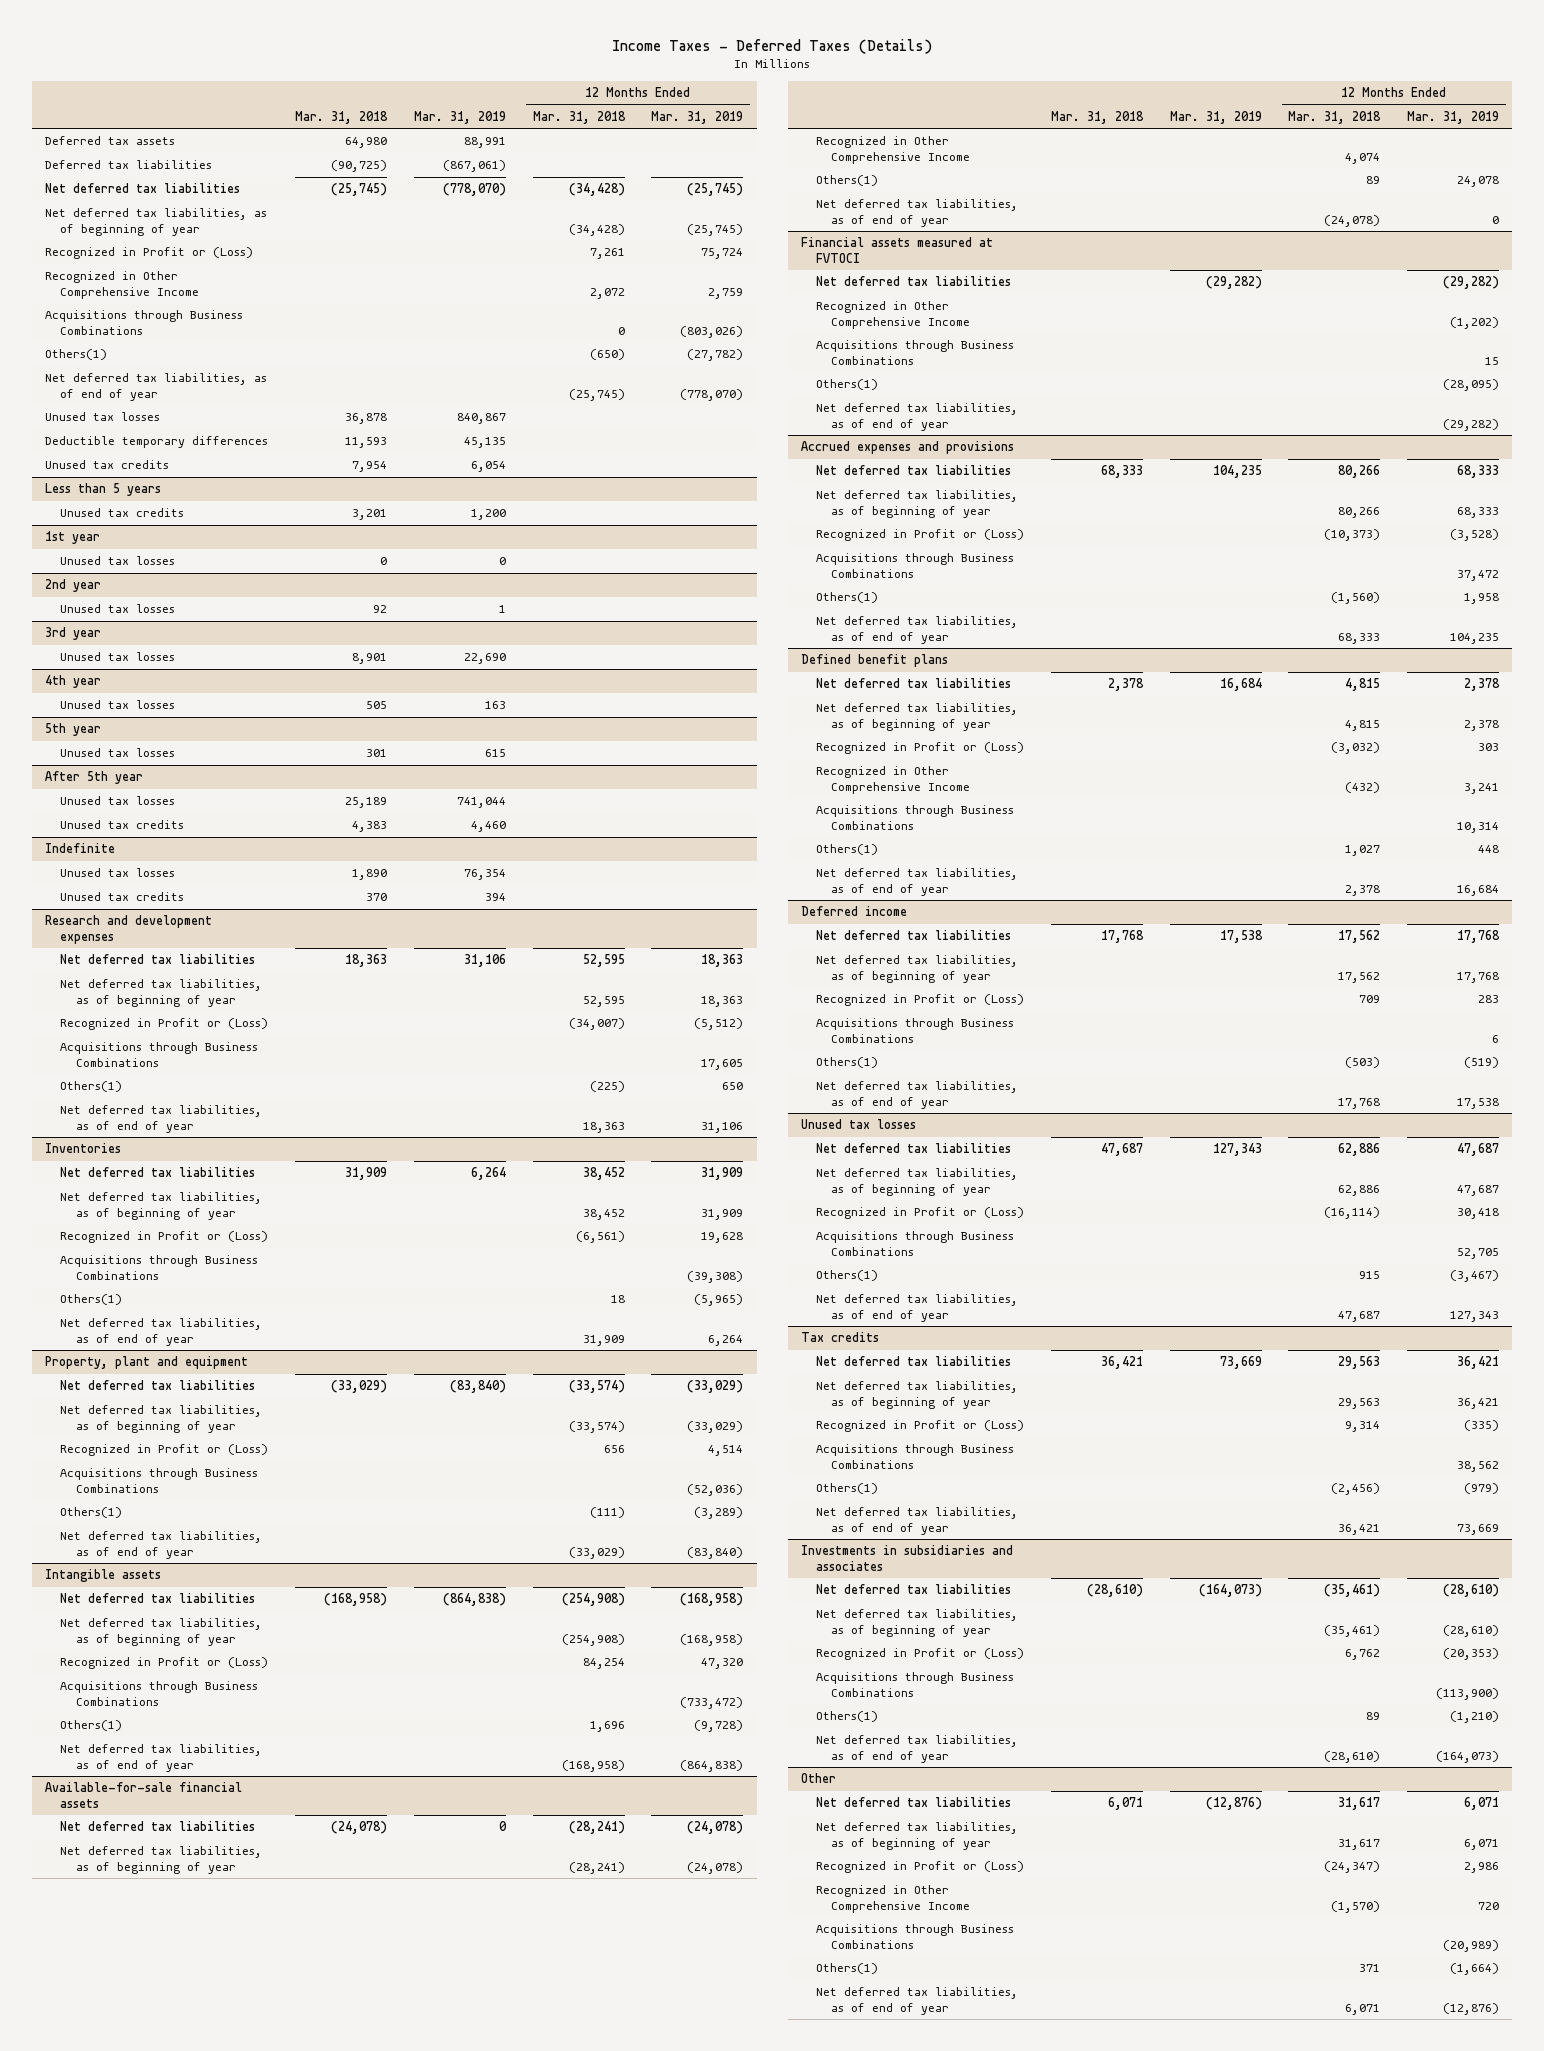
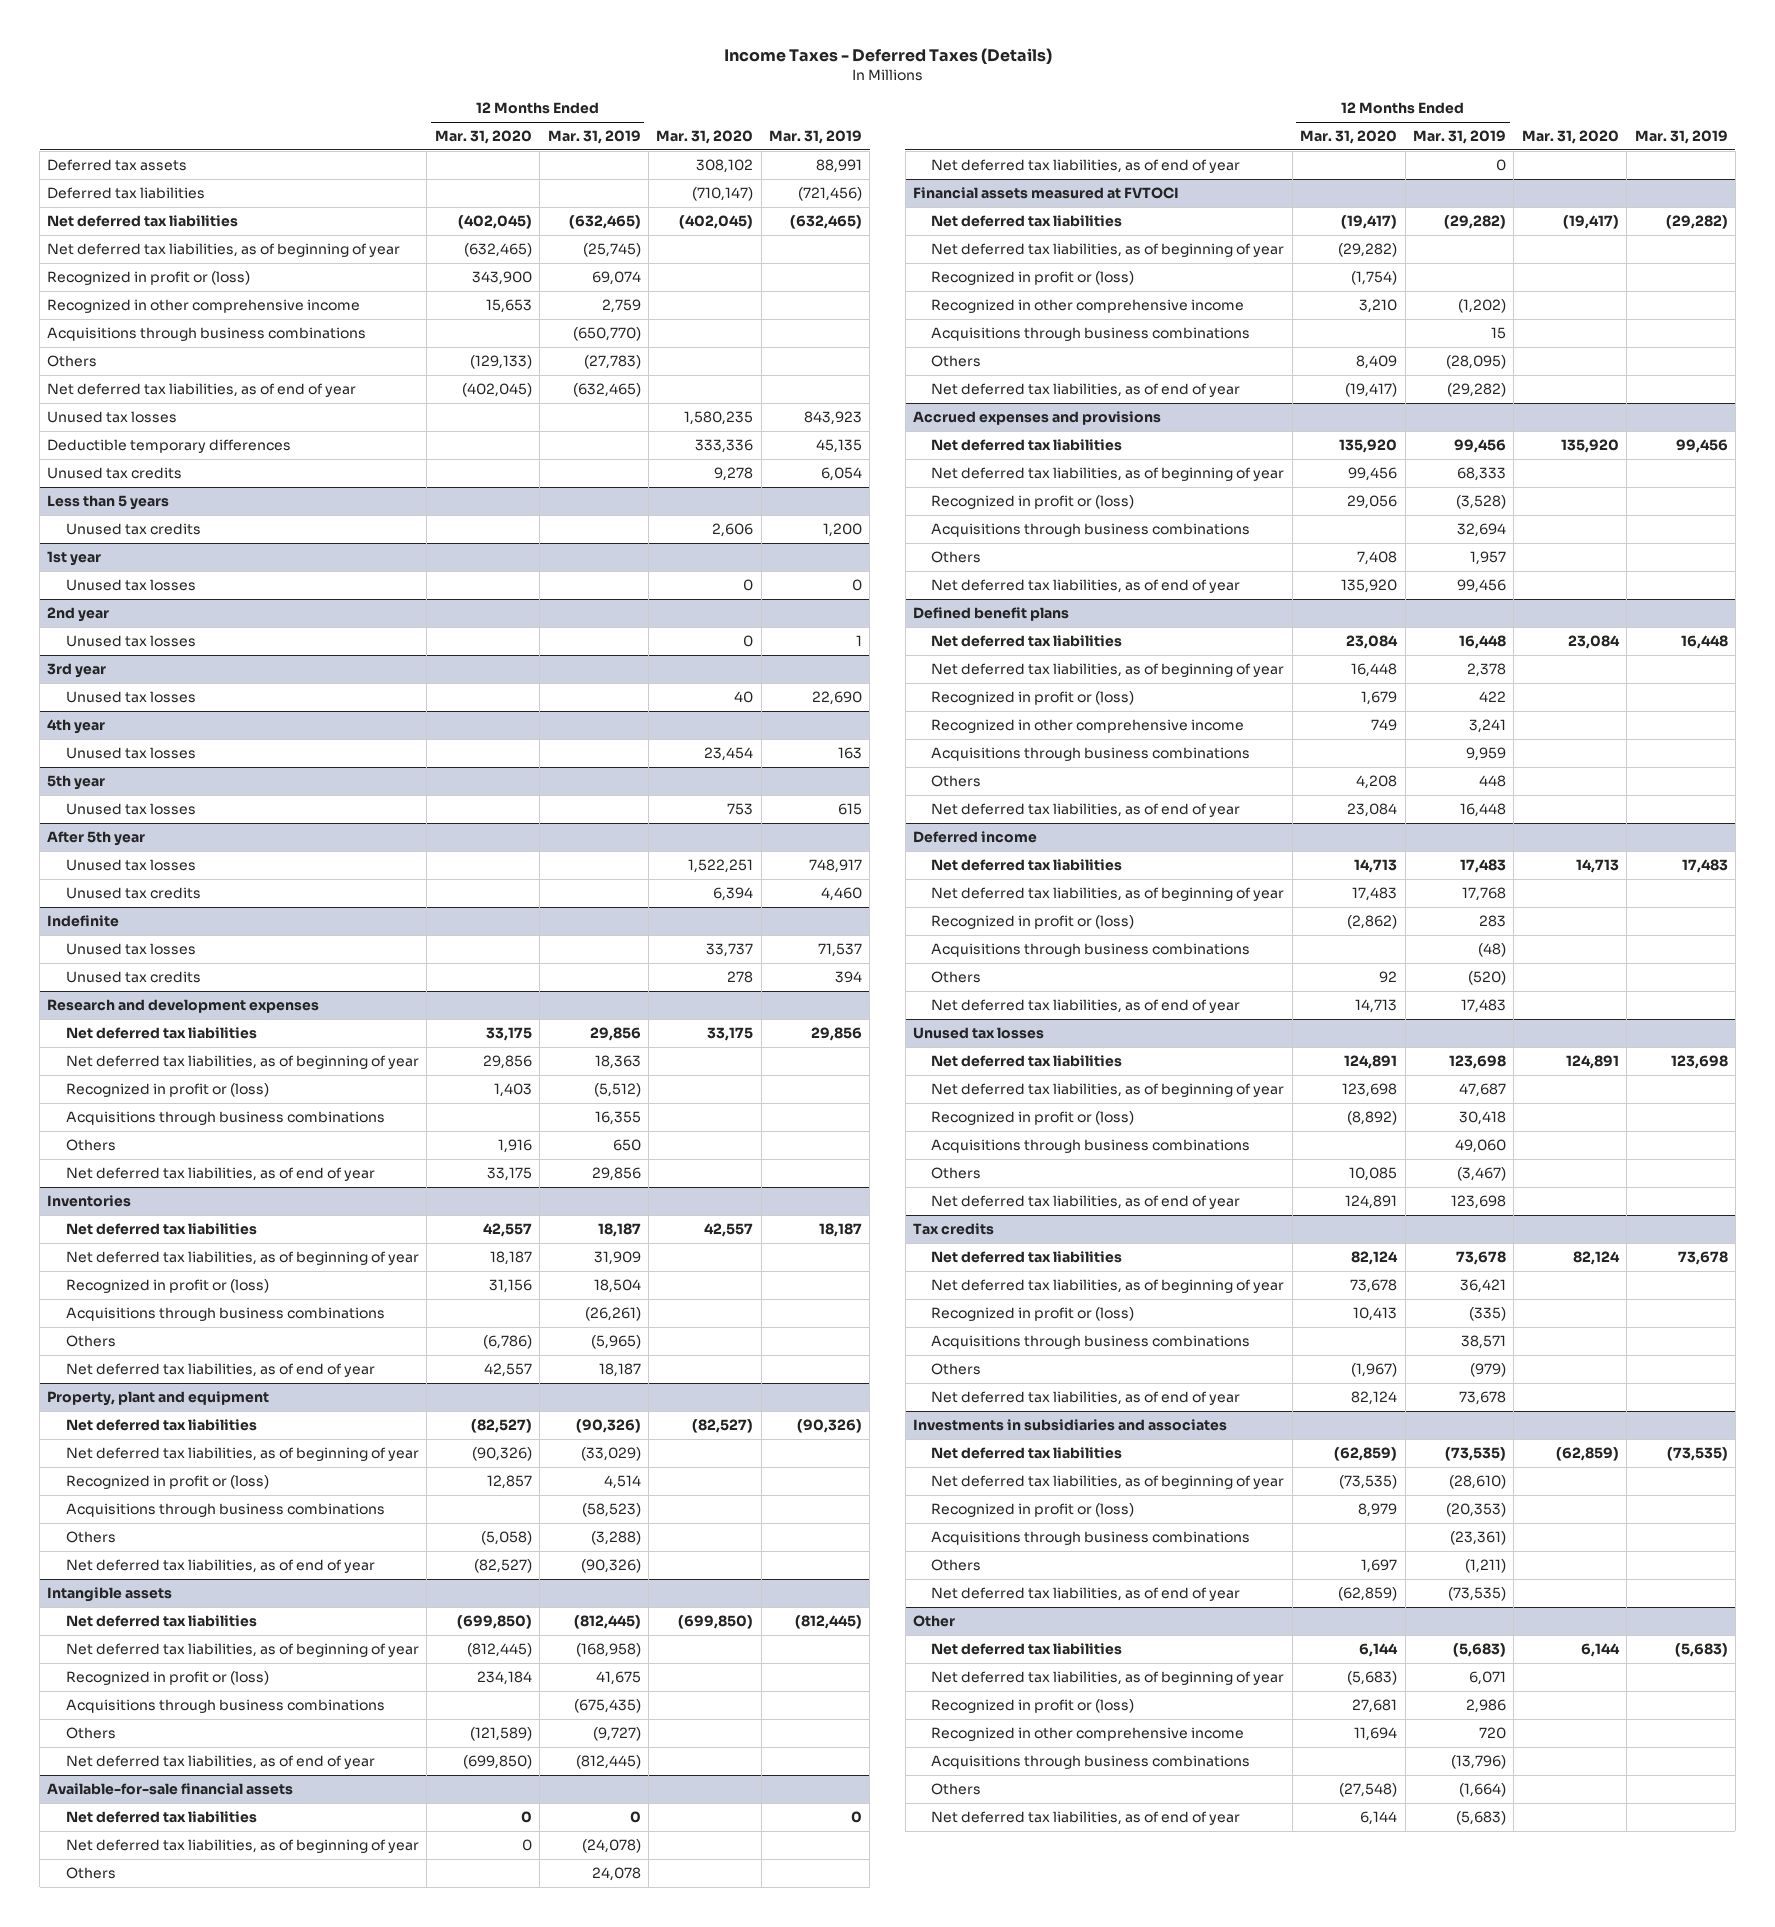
[295,110,389,124] Mar. 31, 2018 -> none
[532,110,626,124] Mar. 31, 2018 -> none
none -> [434,130,532,145] Mar. 31, 2020
none -> [656,130,754,145] Mar. 31, 2020
[442,160,506,173] (867,061) -> [798,186,863,201] (721,456)
[442,183,506,197] (778,070) -> [790,214,863,229] (632,465)
[687,183,744,197] (25,745) -> [568,214,641,229] (632,465)
[45,247,254,260] Recognized in Profit or (Loss) -> [47,270,251,285] Recognized in profit or (loss)
[701,248,744,260] 75,724 -> [591,270,641,285] 69,074
[45,271,200,299] Recognized in Other Comprehensive Income -> [47,298,361,313] Recognized in other comprehensive income
[45,310,244,335] Acquisitions through Business Combinations -> [47,326,367,341] Acquisitions through business combinations
[680,325,744,338] (803,026) -> [572,326,641,341] (650,770)
[45,349,108,361] Others(1) -> [47,354,98,367] Others
[687,349,744,362] (27,782) -> [583,354,641,369] (27,783)
[680,388,744,401] (778,070) -> [572,382,641,397] (632,465)
[456,413,506,425] 840,867 -> [804,410,863,425] 843,923
[456,797,506,809] 741,044 -> [809,858,863,873] 748,917
[463,869,506,881] 76,354 -> [818,942,863,957] 71,537
[463,954,506,968] 31,106 -> [811,1026,863,1041] 29,856
[701,954,744,968] 18,363 -> [589,1026,641,1041] 29,856
[60,1018,269,1031] Recognized in Profit or (Loss) -> [65,1082,269,1097] Recognized in profit or (loss)
[60,1042,259,1067] Acquisitions through Business Combinations -> [65,1110,385,1125] Acquisitions through business combinations
[701,1058,744,1070] 17,605 -> [594,1110,641,1125] 16,355
[60,1081,123,1093] Others(1) -> [65,1138,116,1151] Others
[701,1121,744,1133] 31,106 -> [591,1166,641,1181] 29,856
[470,1167,506,1181] 6,264 -> [819,1222,863,1237] 18,187
[701,1167,744,1181] 31,909 -> [597,1222,641,1237] 18,187
[60,1231,269,1244] Recognized in Profit or (Loss) -> [65,1278,269,1293] Recognized in profit or (loss)
[701,1232,744,1244] 19,628 -> [593,1278,641,1293] 18,504
[60,1255,259,1280] Acquisitions through Business Combinations -> [65,1306,385,1321] Acquisitions through business combinations
[687,1270,744,1283] (39,308) -> [584,1306,641,1321] (26,261)
[60,1294,123,1306] Others(1) -> [65,1334,116,1347] Others
[708,1334,744,1346] 6,264 -> [598,1362,641,1377] 18,187
[449,1380,506,1394] (83,840) -> [797,1418,863,1433] (90,326)
[687,1380,744,1394] (33,029) -> [575,1418,641,1433] (90,326)
[60,1444,269,1457] Recognized in Profit or (Loss) -> [65,1474,269,1489] Recognized in profit or (loss)
[60,1468,259,1493] Acquisitions through Business Combinations -> [65,1502,385,1517] Acquisitions through business combinations
[687,1483,744,1496] (52,036) -> [581,1502,641,1517] (58,523)
[60,1507,123,1519] Others(1) -> [65,1530,116,1543] Others
[694,1507,744,1520] (3,289) -> [590,1530,641,1545] (3,288)
[687,1546,744,1559] (83,840) -> [580,1558,641,1573] (90,326)
[442,1593,506,1607] (864,838) -> [795,1614,863,1629] (812,445)
[680,1593,744,1607] (168,958) -> [573,1614,641,1629] (812,445)
[60,1657,269,1670] Recognized in Profit or (Loss) -> [65,1670,269,1685] Recognized in profit or (loss)
[701,1658,744,1670] 47,320 -> [595,1670,641,1685] 41,675
[60,1681,259,1706] Acquisitions through Business Combinations -> [65,1698,385,1713] Acquisitions through business combinations
[680,1696,744,1709] (733,472) -> [573,1698,641,1713] (675,435)
[60,1720,123,1732] Others(1) -> [65,1726,116,1739] Others
[694,1720,744,1733] (9,728) -> [592,1726,641,1741] (9,727)
[680,1759,744,1772] (864,838) -> [575,1754,641,1769] (812,445)
[687,1821,744,1835] (24,078) -> [629,1810,641,1823] 0
[816,136,971,164] Recognized in Other Comprehensive Income -> none
[816,175,879,187] Others(1) -> [65,1866,116,1879] Others
none -> [931,242,1285,257] Net deferred tax liabilities, as of beginning of year
none -> [931,270,1135,285] Recognized in profit or (loss)
[816,301,971,329] Recognized in Other Comprehensive Income -> [931,298,1245,313] Recognized in other comprehensive income
[816,340,1015,365] Acquisitions through Business Combinations -> [931,326,1251,341] Acquisitions through business combinations
[816,379,879,391] Others(1) -> [931,354,982,367] Others
[1212,465,1262,479] 104,235 -> [1675,438,1728,453] 99,456
[1457,465,1500,479] 68,333 -> [1454,438,1507,453] 99,456
[816,529,1025,542] Recognized in Profit or (Loss) -> [931,494,1135,509] Recognized in profit or (loss)
[816,553,1015,578] Acquisitions through Business Combinations -> [931,522,1251,537] Acquisitions through business combinations
[1457,569,1500,581] 37,472 -> [1457,522,1507,537] 32,694
[816,592,879,604] Others(1) -> [931,550,982,563] Others
[1464,593,1500,605] 1,958 -> [1470,550,1507,565] 1,957
[1450,632,1500,644] 104,235 -> [1457,578,1507,593] 99,456
[1219,678,1262,692] 16,684 -> [1680,634,1728,649] 16,448
[1464,678,1501,692] 2,378 -> [1459,634,1507,649] 16,448
[816,742,1025,755] Recognized in Profit or (Loss) -> [931,690,1135,705] Recognized in profit or (loss)
[1478,743,1500,752] 303 -> [1479,690,1507,702] 422
[816,766,971,794] Recognized in Other Comprehensive Income -> [931,718,1245,733] Recognized in other comprehensive income
[816,805,1015,830] Acquisitions through Business Combinations -> [931,746,1251,761] Acquisitions through business combinations
[1457,821,1500,833] 10,314 -> [1466,746,1507,761] 9,959
[816,844,879,856] Others(1) -> [931,774,982,787] Others
[1457,884,1500,896] 16,684 -> [1460,802,1507,817] 16,448
[1219,930,1263,944] 17,538 -> [1681,858,1728,873] 17,483
[1457,930,1501,944] 17,768 -> [1460,858,1507,873] 17,483
[816,994,1025,1007] Recognized in Profit or (Loss) -> [931,914,1135,929] Recognized in profit or (loss)
[816,1018,1015,1043] Acquisitions through Business Combinations -> [931,942,1251,957] Acquisitions through business combinations
[1492,1034,1500,1043] 6 -> [1478,942,1507,957] (48)
[816,1057,879,1069] Others(1) -> [931,970,982,983] Others
[1464,1057,1500,1069] (519) -> [1468,970,1507,985] (520)
[1457,1097,1500,1109] 17,538 -> [1461,998,1507,1013] 17,483
[1212,1143,1262,1157] 127,343 -> [1670,1054,1728,1069] 123,698
[1457,1143,1500,1157] 47,687 -> [1449,1054,1507,1069] 123,698
[816,1207,1025,1220] Recognized in Profit or (Loss) -> [931,1110,1135,1125] Recognized in profit or (loss)
[816,1231,1015,1256] Acquisitions through Business Combinations -> [931,1138,1251,1153] Acquisitions through business combinations
[1457,1247,1500,1259] 52,705 -> [1455,1138,1507,1153] 49,060
[816,1270,879,1282] Others(1) -> [931,1166,982,1179] Others
[1450,1310,1500,1322] 127,343 -> [1451,1194,1507,1209] 123,698
[1219,1356,1262,1370] 73,669 -> [1677,1250,1728,1265] 73,678
[1457,1356,1500,1370] 36,421 -> [1456,1250,1507,1265] 73,678
[816,1420,1025,1433] Recognized in Profit or (Loss) -> [931,1306,1135,1321] Recognized in profit or (loss)
[816,1444,1015,1469] Acquisitions through Business Combinations -> [931,1334,1251,1349] Acquisitions through business combinations
[1457,1460,1500,1472] 38,562 -> [1461,1334,1507,1349] 38,571
[816,1483,879,1495] Others(1) -> [931,1362,982,1375] Others
[1457,1523,1500,1535] 73,669 -> [1459,1390,1507,1405] 73,678
[1198,1584,1262,1598] (164,073) -> [1666,1446,1728,1461] (73,535)
[1443,1584,1500,1598] (28,610) -> [1445,1446,1507,1461] (73,535)
[816,1648,1025,1661] Recognized in Profit or (Loss) -> [931,1502,1135,1517] Recognized in profit or (loss)
[816,1672,1015,1697] Acquisitions through Business Combinations -> [931,1530,1251,1545] Acquisitions through business combinations
[1436,1687,1500,1700] (113,900) -> [1450,1530,1507,1545] (23,361)
[816,1711,879,1723] Others(1) -> [931,1558,982,1571] Others
[1450,1711,1500,1724] (1,210) -> [1465,1558,1507,1573] (1,211)
[1436,1750,1500,1763] (164,073) -> [1448,1586,1507,1601] (73,535)
[1205,1797,1262,1811] (12,876) -> [1674,1642,1728,1657] (5,683)
[1464,1797,1500,1811] 6,071 -> [1453,1642,1507,1657] (5,683)
[816,1861,1025,1874] Recognized in Profit or (Loss) -> [931,1698,1135,1713] Recognized in profit or (loss)
[816,1885,971,1913] Recognized in Other Comprehensive Income -> [931,1726,1245,1741] Recognized in other comprehensive income
[816,1924,1015,1949] Acquisitions through Business Combinations -> [931,1754,1251,1769] Acquisitions through business combinations
[1443,1939,1500,1952] (20,989) -> [1451,1754,1507,1769] (13,796)
[816,1963,879,1975] Others(1) -> [931,1782,982,1795] Others
[1443,2002,1500,2015] (12,876) -> [1456,1810,1507,1825] (5,683)

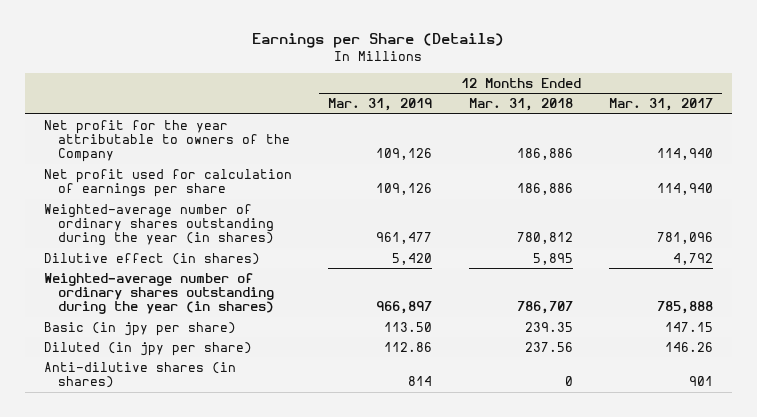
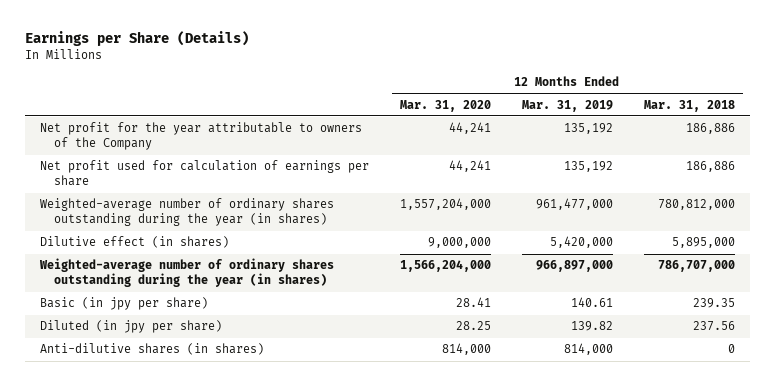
[609,98,714,112] Mar. 31, 2017 -> none
none -> [400,99,492,112] Mar. 31, 2020
[376,148,433,161] 109,126 -> [563,123,613,135] 135,192
[376,183,433,196] 109,126 -> [563,161,613,173] 135,192
[376,232,433,245] 961,477 -> [535,198,613,211] 961,477,000
[516,232,573,245] 780,812 -> [657,199,735,211] 780,812,000
[392,252,433,265] 5,420 -> [549,236,613,249] 5,420,000
[532,252,573,265] 5,895 -> [671,237,735,249] 5,895,000
[376,301,433,315] 966,897 -> [535,260,613,273] 966,897,000
[516,301,573,315] 786,707 -> [657,260,735,273] 786,707,000
[384,321,433,332] 113.50 -> [570,297,613,308] 140.61
[384,341,433,352] 112.86 -> [570,321,613,332] 139.82
[408,376,433,387] 814 -> [563,343,613,356] 814,000

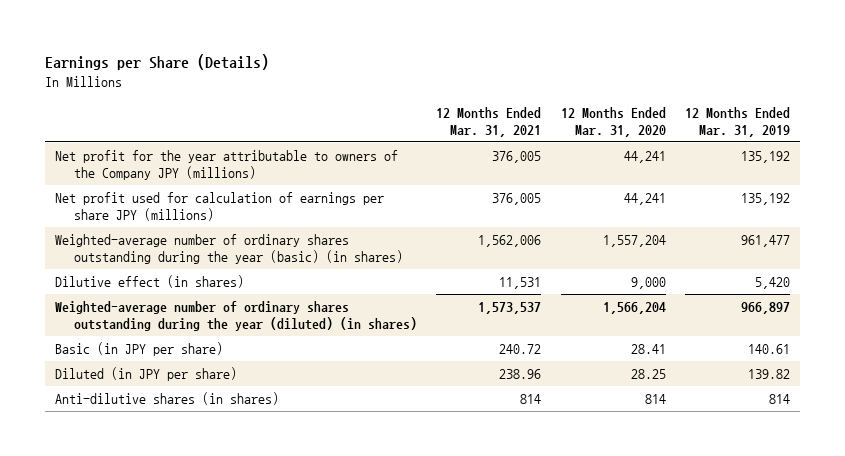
[643,99,735,112] Mar. 31, 2018 -> none
none -> [436,106,542,137] 12 Months Ended Mar. 31, 2021
[40,122,363,151] Net profit for the year attributable to owners of the Company -> [54,149,398,180] Net profit for the year attributable to owners of the Company JPY (millions)
[40,160,370,187] Net profit used for calculation of earnings per share -> [54,191,384,221] Net profit used for calculation of earnings per share JPY (millions)
[40,198,335,227] Weighted-average number of ordinary shares outstanding during the year (in shares) -> [54,233,403,264] Weighted-average number of ordinary shares outstanding during the year (basic) (in shares)
[400,198,492,211] 1,557,204,000 -> [602,234,666,247] 1,557,204
[535,198,613,211] 961,477,000 -> [741,234,791,247] 961,477
[428,237,492,249] 9,000,000 -> [630,276,666,289] 9,000
[549,236,613,249] 5,420,000 -> [755,276,791,289] 5,420
[39,258,335,288] Weighted-average number of ordinary shares outstanding during the year (in shares) -> [54,300,417,331] Weighted-average number of ordinary shares outstanding during the year (diluted) (in shares)
[400,260,492,273] 1,566,204,000 -> [602,301,666,314] 1,566,204
[535,260,613,273] 966,897,000 -> [741,301,791,314] 966,897
[40,297,209,311] Basic (in jpy per share) -> [54,341,223,356] Basic (in JPY per share)
[40,320,223,334] Diluted (in jpy per share) -> [54,366,237,381] Diluted (in JPY per share)
[442,343,492,356] 814,000 -> [644,393,666,404] 814
[563,343,613,356] 814,000 -> [769,393,791,404] 814

